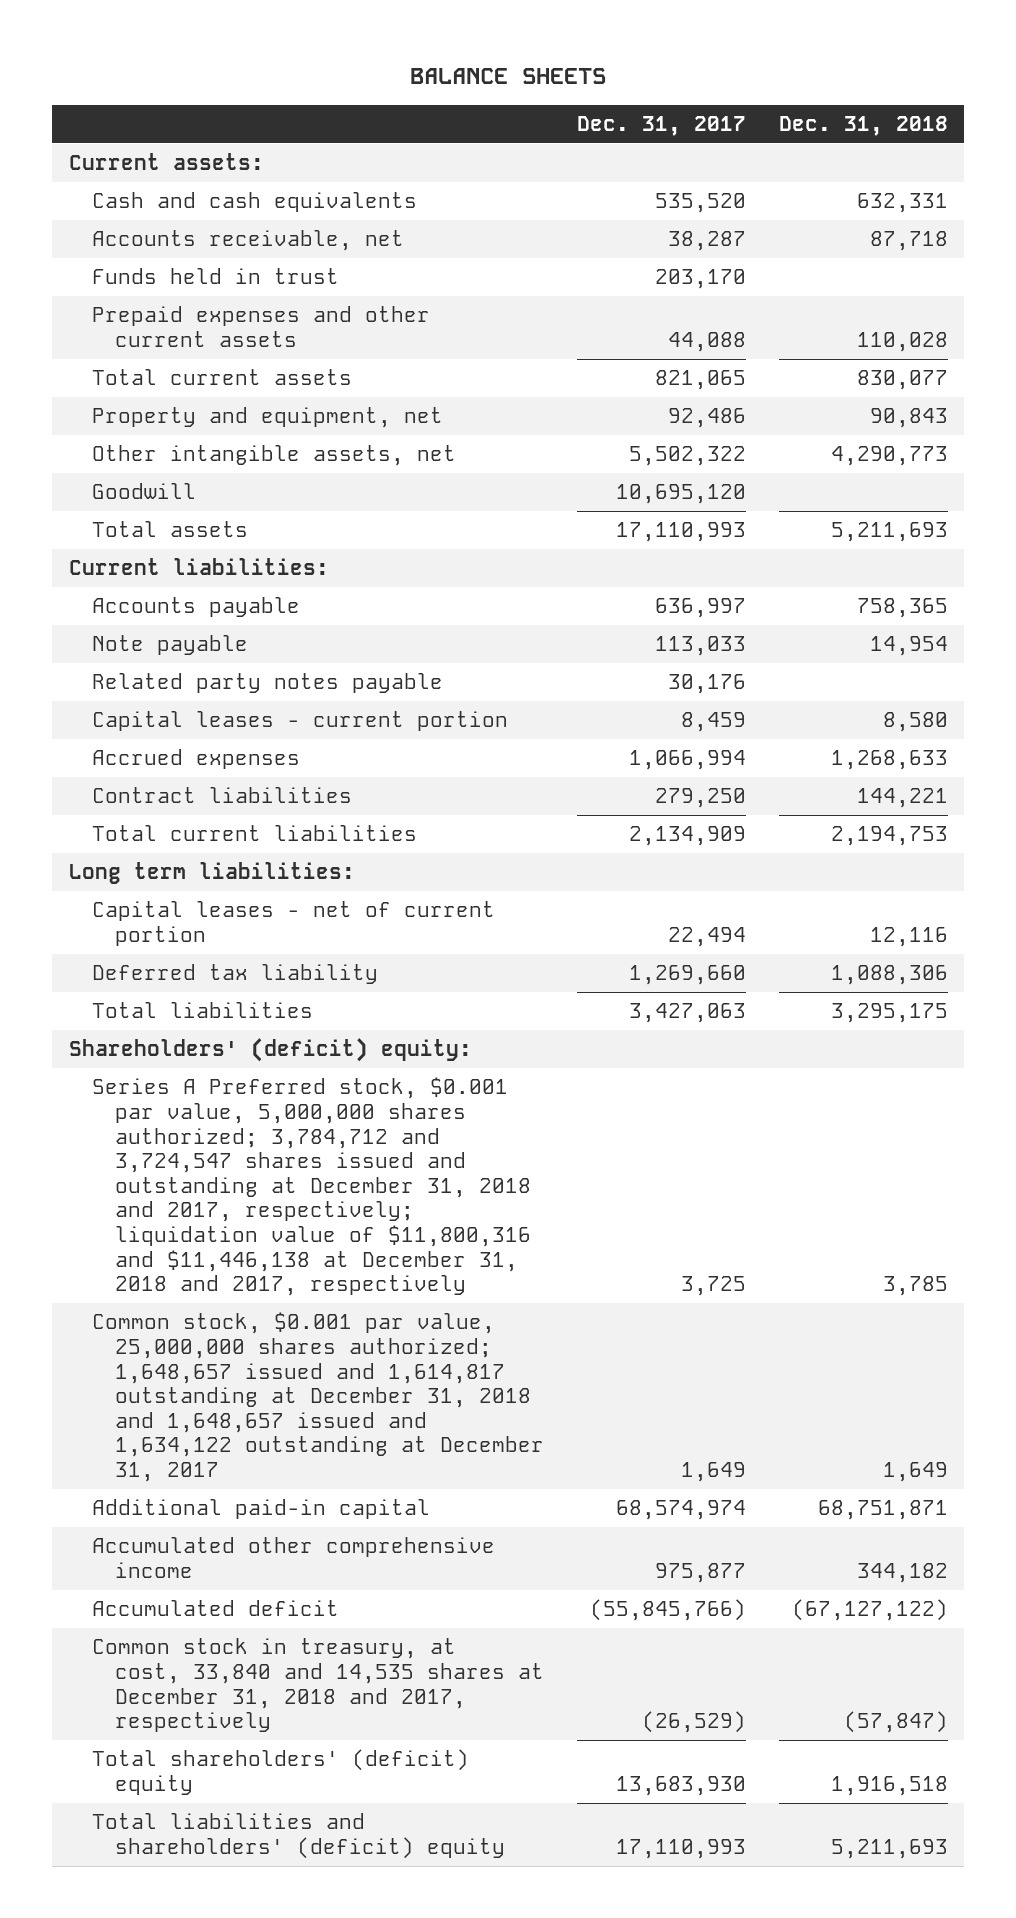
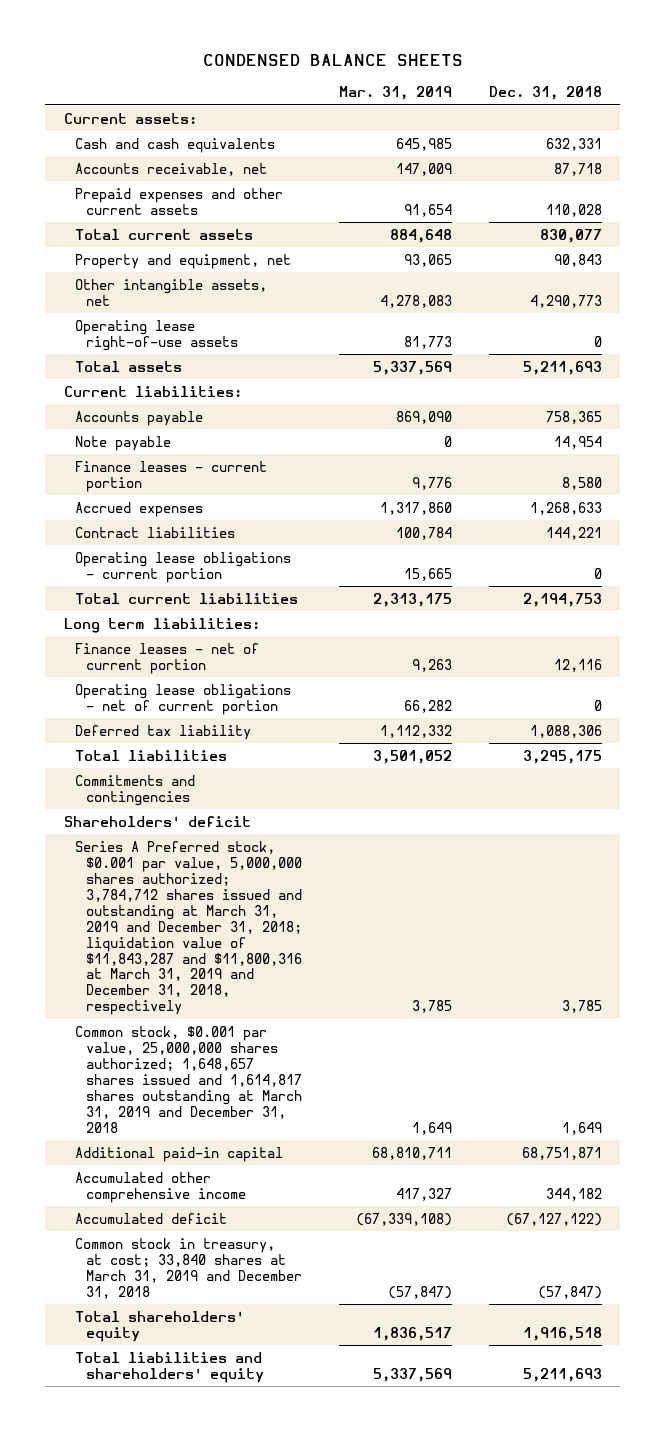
[410,68,607,85] BALANCE SHEETS -> [202,53,463,66] CONDENSED BALANCE SHEETS
[576,115,746,136] Dec. 31, 2017 -> none
none -> [339,85,453,100] Mar. 31, 2019
[91,268,339,285] Funds held in trust -> none
[91,483,196,500] Goodwill -> none
none -> [74,319,239,351] Operating lease right-of-use assets
[91,673,443,694] Related party notes payable -> none
[91,711,508,732] Capital leases - current portion -> [74,460,267,492] Finance leases - current portion
none -> [74,551,291,583] Operating lease obligations - current portion
[91,901,495,946] Capital leases - net of current portion -> [74,642,259,674] Finance leases - net of current portion
none -> [74,683,291,715] Operating lease obligations - net of current portion
none -> [74,774,195,806] Commitments and contingencies
[68,1038,472,1063] Shareholders' (deficit) equity: -> [63,815,251,827] Shareholders' deficit
[91,1077,531,1297] Series A Preferred stock, $0.001 par value, 5,000,000 shares authorized; 3,784,712 and 3,724,547 shares issued and outstanding at December 31, 2018 and 2017, respectively; liquidation value of $11,800,316 and $11,446,138 at December 31, 2018 and 2017, respectively -> [74,840,303,1016] Series A Preferred stock, $0.001 par value, 5,000,000 shares authorized; 3,784,712 shares issued and outstanding at March 31, 2019 and December 31, 2018; liquidation value of $11,843,287 and $11,800,316 at March 31, 2019 and December 31, 2018, respectively
[91,1312,544,1483] Common stock, $0.001 par value, 25,000,000 shares authorized; 1,648,657 issued and 1,614,817 outstanding at December 31, 2018 and 1,648,657 issued and 1,634,122 outstanding at December 31, 2017 -> [74,1025,303,1133] Common stock, $0.001 par value, 25,000,000 shares authorized; 1,648,657 shares issued and 1,614,817 shares outstanding at March 31, 2019 and December 31, 2018
[91,1638,544,1733] Common stock in treasury, at cost, 33,840 and 14,535 shares at December 31, 2018 and 2017, respectively -> [74,1237,303,1299] Common stock in treasury, at cost; 33,840 shares at March 31, 2019 and December 31, 2018
[91,1749,469,1795] Total shareholders' (deficit) equity -> [74,1310,244,1342] Total shareholders' equity
[91,1813,505,1859] Total liabilities and shareholders' (deficit) equity -> [74,1351,265,1383] Total liabilities and shareholders' equity

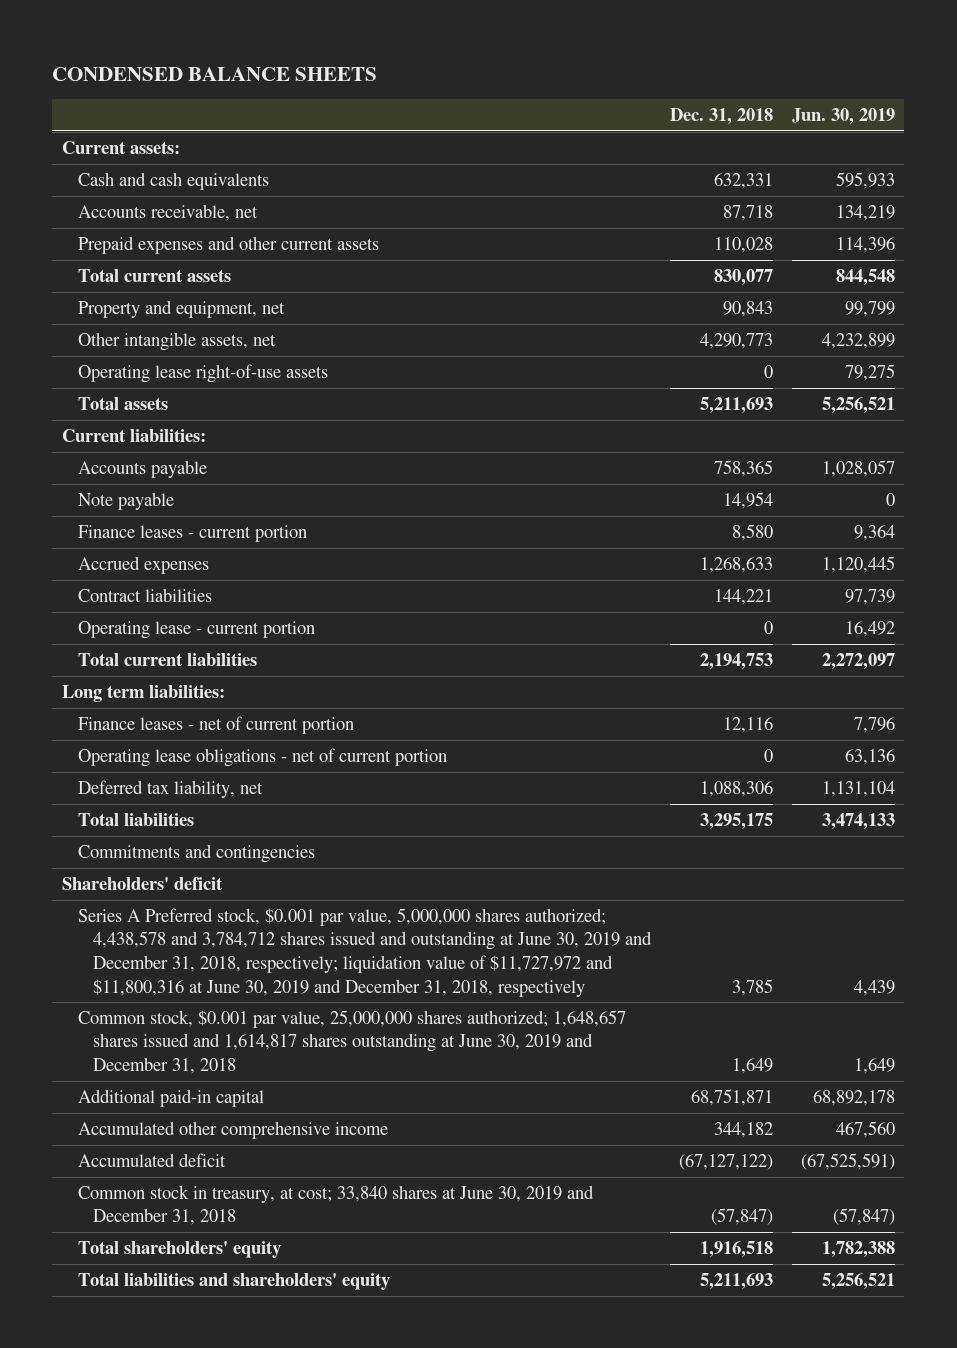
[339,85,453,100] Mar. 31, 2019 -> none
none -> [791,108,895,126] Jun. 30, 2019
[74,551,291,583] Operating lease obligations - current portion -> [77,620,315,639] Operating lease - current portion
[74,724,251,740] Deferred tax liability -> [77,779,263,798] Deferred tax liability, net
[74,840,303,1016] Series A Preferred stock, $0.001 par value, 5,000,000 shares authorized; 3,784,712 shares issued and outstanding at March 31, 2019 and December 31, 2018; liquidation value of $11,843,287 and $11,800,316 at March 31, 2019 and December 31, 2018, respectively -> [77,907,653,997] Series A Preferred stock, $0.001 par value, 5,000,000 shares authorized; 4,438,578 and 3,784,712 shares issued and outstanding at June 30, 2019 and December 31, 2018, respectively; liquidation value of $11,727,972 and $11,800,316 at June 30, 2019 and December 31, 2018, respectively
[74,1025,303,1133] Common stock, $0.001 par value, 25,000,000 shares authorized; 1,648,657 shares issued and 1,614,817 shares outstanding at March 31, 2019 and December 31, 2018 -> [77,1009,626,1074] Common stock, $0.001 par value, 25,000,000 shares authorized; 1,648,657 shares issued and 1,614,817 shares outstanding at June 30, 2019 and December 31, 2018
[74,1237,303,1299] Common stock in treasury, at cost; 33,840 shares at March 31, 2019 and December 31, 2018 -> [77,1184,594,1226] Common stock in treasury, at cost; 33,840 shares at June 30, 2019 and December 31, 2018

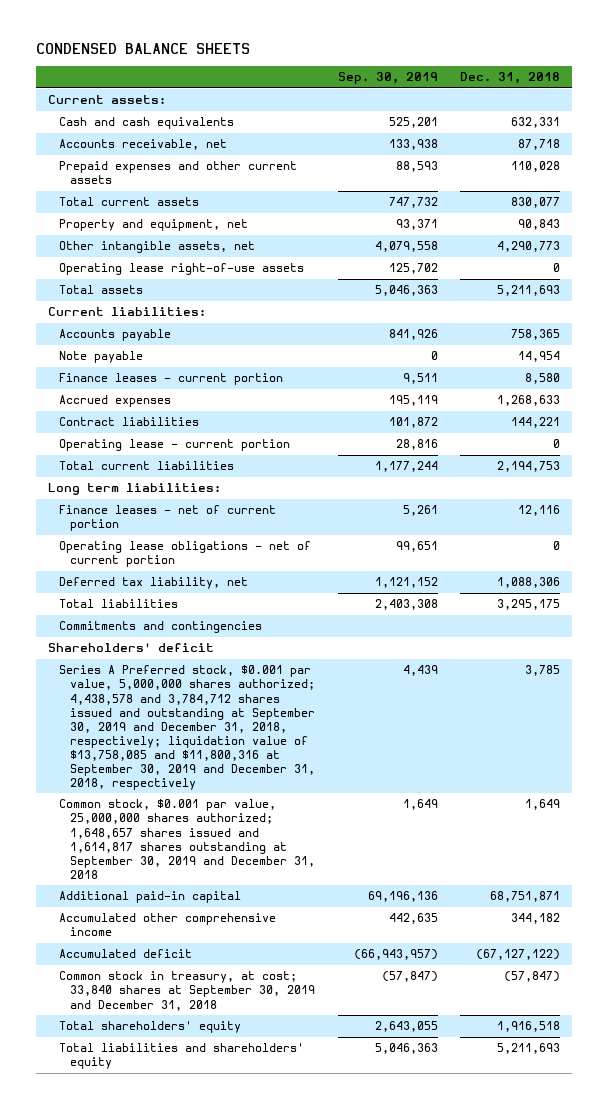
[791,108,895,126] Jun. 30, 2019 -> none
none -> [337,72,438,85] Sep. 30, 2019
[77,907,653,997] Series A Preferred stock, $0.001 par value, 5,000,000 shares authorized; 4,438,578 and 3,784,712 shares issued and outstanding at June 30, 2019 and December 31, 2018, respectively; liquidation value of $11,727,972 and $11,800,316 at June 30, 2019 and December 31, 2018, respectively -> [58,665,315,790] Series A Preferred stock, $0.001 par value, 5,000,000 shares authorized; 4,438,578 and 3,784,712 shares issued and outstanding at September 30, 2019 and December 31, 2018, respectively; liquidation value of $13,758,085 and $11,800,316 at September 30, 2019 and December 31, 2018, respectively
[77,1009,626,1074] Common stock, $0.001 par value, 25,000,000 shares authorized; 1,648,657 shares issued and 1,614,817 shares outstanding at June 30, 2019 and December 31, 2018 -> [58,799,315,879] Common stock, $0.001 par value, 25,000,000 shares authorized; 1,648,657 shares issued and 1,614,817 shares outstanding at September 30, 2019 and December 31, 2018
[77,1184,594,1226] Common stock in treasury, at cost; 33,840 shares at June 30, 2019 and December 31, 2018 -> [58,971,315,1011] Common stock in treasury, at cost; 33,840 shares at September 30, 2019 and December 31, 2018

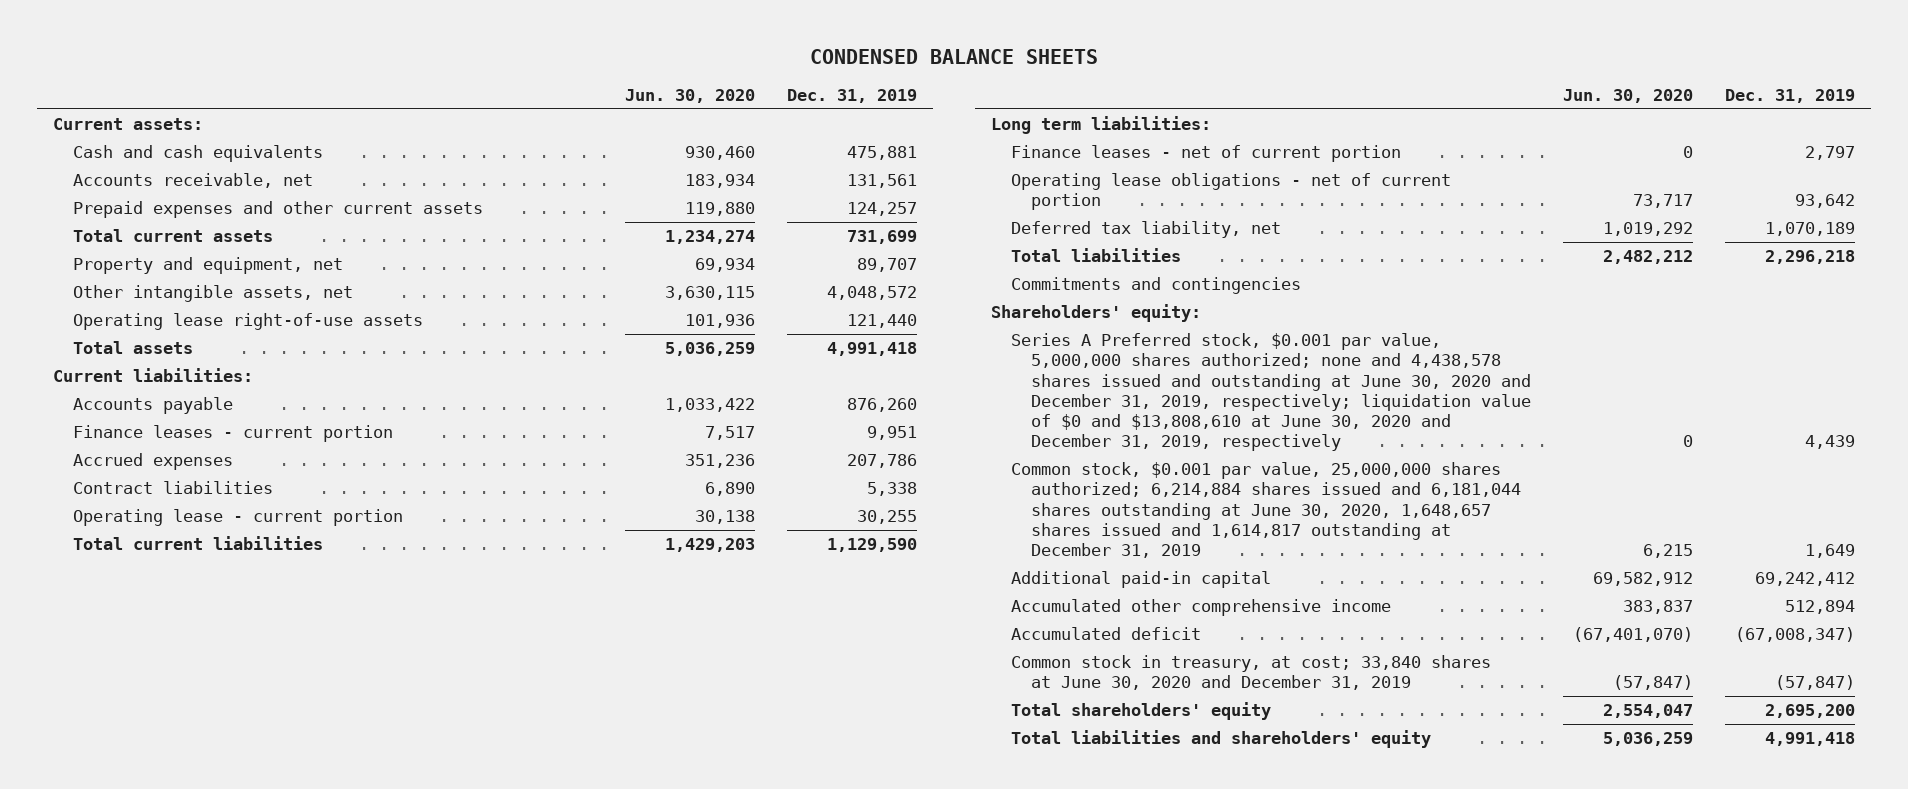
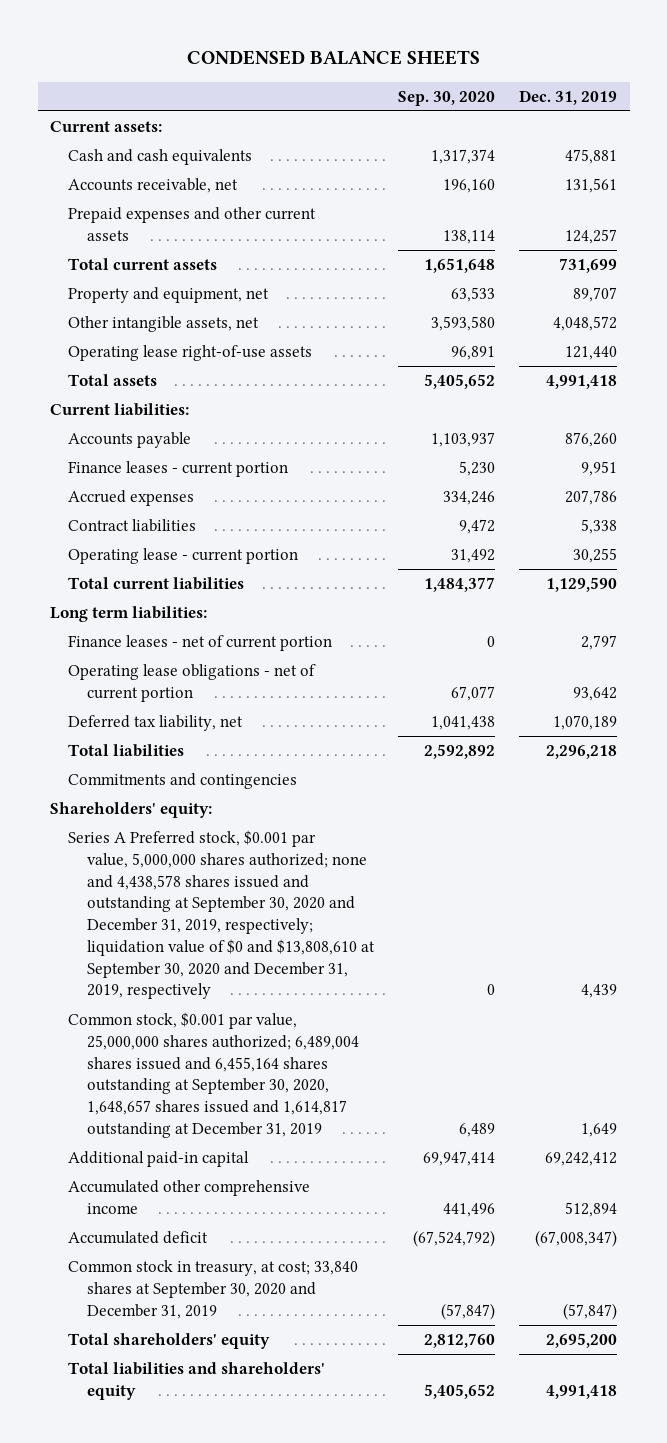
[624,89,755,104] Jun. 30, 2020 -> none
none -> [398,90,496,106] Sep. 30, 2020
[1011,333,1532,452] Series A Preferred stock, $0.001 par value, 5,000,000 shares authorized; none and 4,438,578 shares issued and outstanding at June 30, 2020 and December 31, 2019, respectively; liquidation value of $0 and $13,808,610 at June 30, 2020 and December 31, 2019, respectively -> [68,830,375,1000] Series A Preferred stock, $0.001 par value, 5,000,000 shares authorized; none and 4,438,578 shares issued and outstanding at September 30, 2020 and December 31, 2019, respectively; liquidation value of $0 and $13,808,610 at September 30, 2020 and December 31, 2019, respectively
[1011,462,1522,558] Common stock, $0.001 par value, 25,000,000 shares authorized; 6,214,884 shares issued and 6,181,044 shares outstanding at June 30, 2020, 1,648,657 shares issued and 1,614,817 outstanding at December 31, 2019 -> [68,1012,359,1138] Common stock, $0.001 par value, 25,000,000 shares authorized; 6,489,004 shares issued and 6,455,164 shares outstanding at September 30, 2020, 1,648,657 shares issued and 1,614,817 outstanding at December 31, 2019
[1011,655,1492,691] Common stock in treasury, at cost; 33,840 shares at June 30, 2020 and December 31, 2019 -> [68,1260,359,1319] Common stock in treasury, at cost; 33,840 shares at September 30, 2020 and December 31, 2019

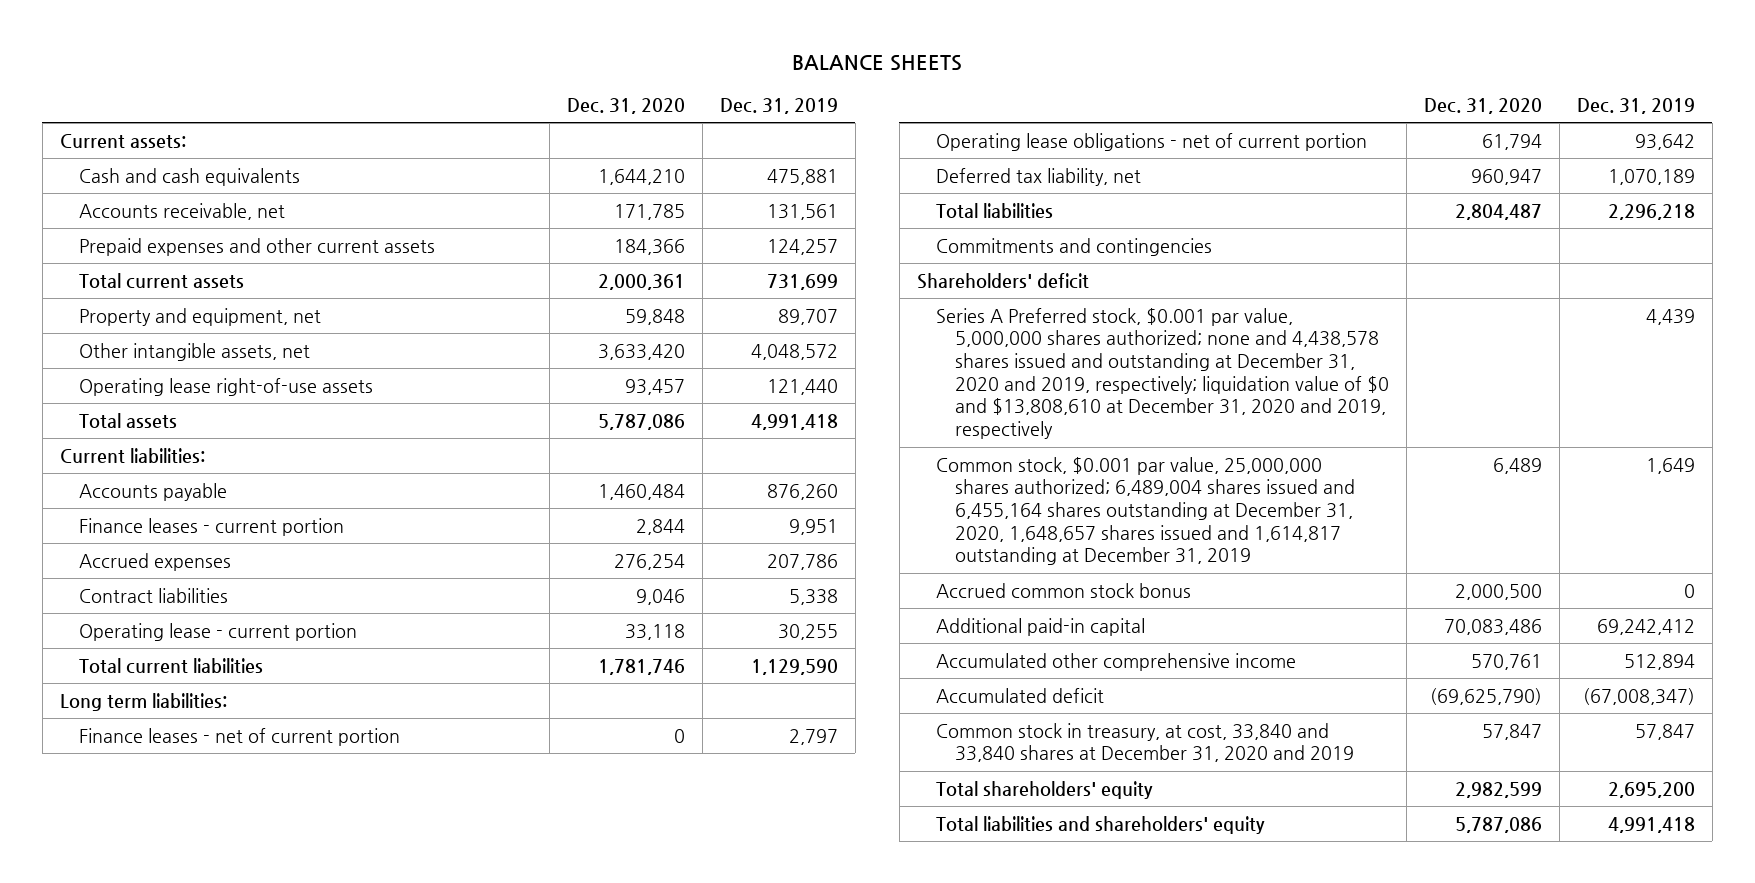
[186,50,480,66] CONDENSED BALANCE SHEETS -> [792,55,963,72] BALANCE SHEETS
[398,90,496,106] Sep. 30, 2020 -> none
none -> [567,97,686,114] Dec. 31, 2020
[49,802,212,819] Shareholders' equity: -> [916,272,1089,289] Shareholders' deficit
[68,830,375,1000] Series A Preferred stock, $0.001 par value, 5,000,000 shares authorized; none and 4,438,578 shares issued and outstanding at September 30, 2020 and December 31, 2019, respectively; liquidation value of $0 and $13,808,610 at September 30, 2020 and December 31, 2019, respectively -> [935,307,1390,439] Series A Preferred stock, $0.001 par value, 5,000,000 shares authorized; none and 4,438,578 shares issued and outstanding at December 31, 2020 and 2019, respectively; liquidation value of $0 and $13,808,610 at December 31, 2020 and 2019, respectively
[68,1012,359,1138] Common stock, $0.001 par value, 25,000,000 shares authorized; 6,489,004 shares issued and 6,455,164 shares outstanding at September 30, 2020, 1,648,657 shares issued and 1,614,817 outstanding at December 31, 2019 -> [935,456,1356,566] Common stock, $0.001 par value, 25,000,000 shares authorized; 6,489,004 shares issued and 6,455,164 shares outstanding at December 31, 2020, 1,648,657 shares issued and 1,614,817 outstanding at December 31, 2019
none -> [935,582,1191,598] Accrued common stock bonus
[68,1260,359,1319] Common stock in treasury, at cost; 33,840 shares at September 30, 2020 and December 31, 2019 -> [935,722,1355,763] Common stock in treasury, at cost, 33,840 and 33,840 shares at December 31, 2020 and 2019
[563,1302,618,1320] (57,847) -> [1634,723,1695,740] 57,847

